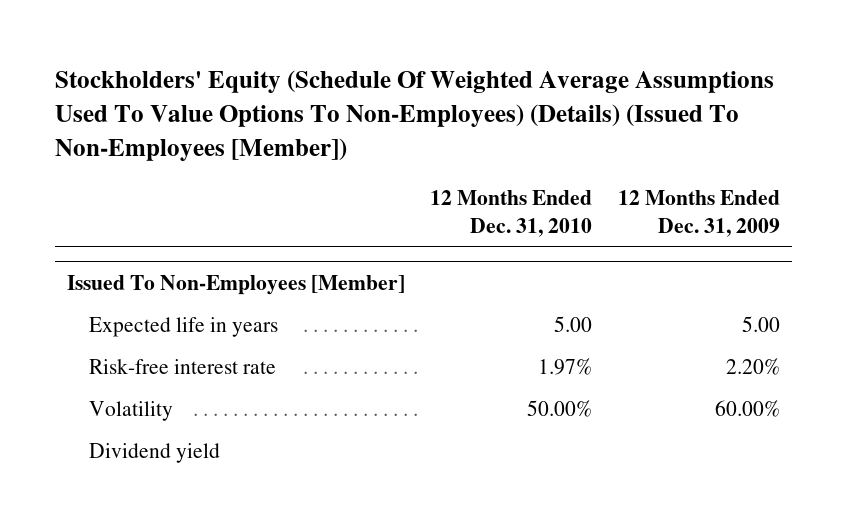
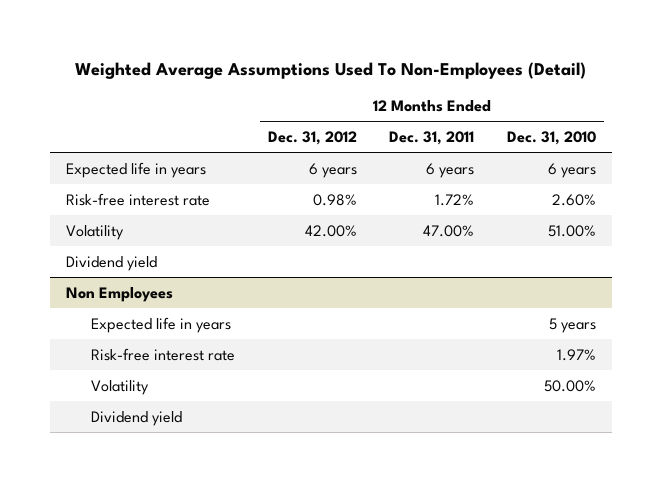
[54,70,774,161] Stockholders' Equity (Schedule Of Weighted Average Assumptions Used To Value Options To Non-Employees) (Details) (Issued To Non-Employees [Member]) -> [75,61,587,79] Weighted Average Assumptions Used To Non-Employees (Detail)
[617,190,780,237] 12 Months Ended Dec. 31, 2009 -> none
none -> [267,131,357,146] Dec. 31, 2012
none -> [389,131,475,146] Dec. 31, 2011
[67,274,406,295] Issued To Non-Employees [Member] -> none
[554,316,593,333] 5.00 -> [547,162,596,178] 6 years
none -> [66,192,211,206] Risk-free interest rate
none -> [66,224,125,240] Volatility
none -> [66,255,158,271] Dividend yield
none -> [66,286,174,302] Non Employees
none -> [91,316,232,333] Expected life in years

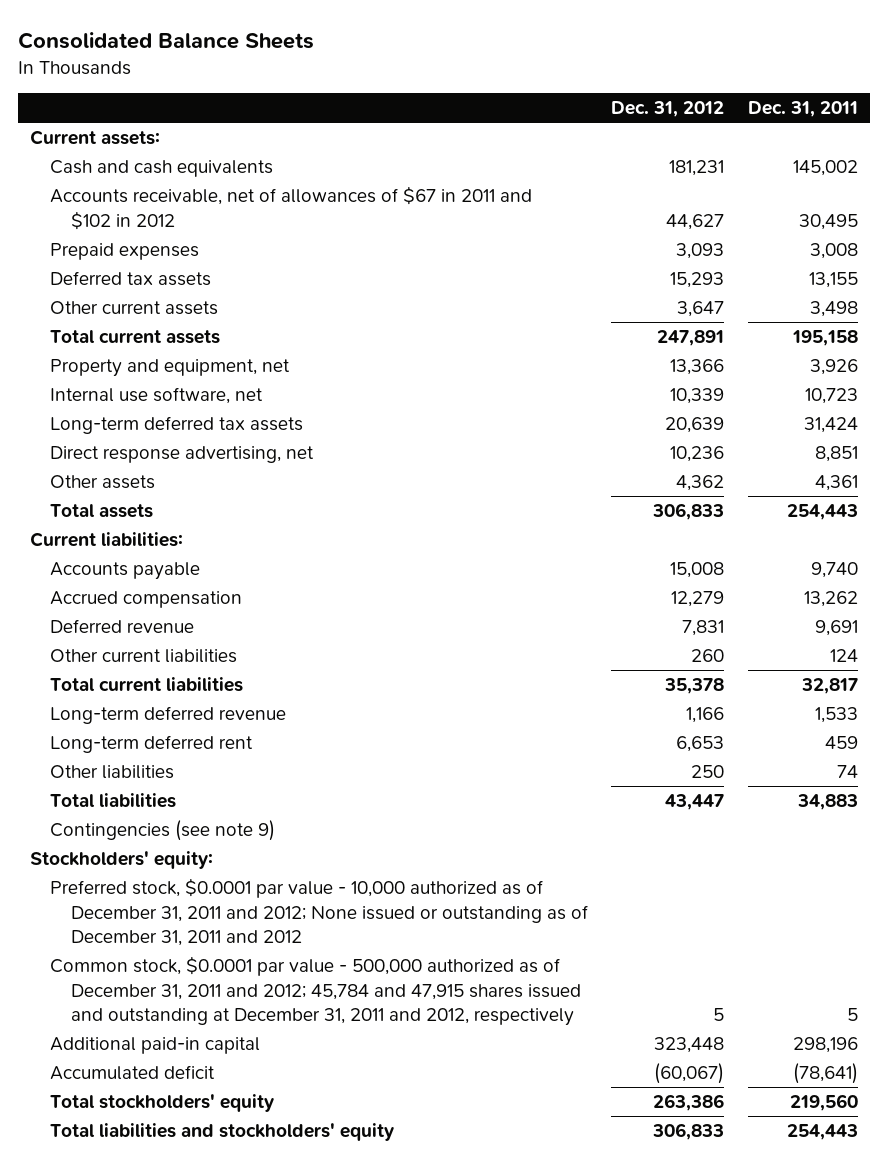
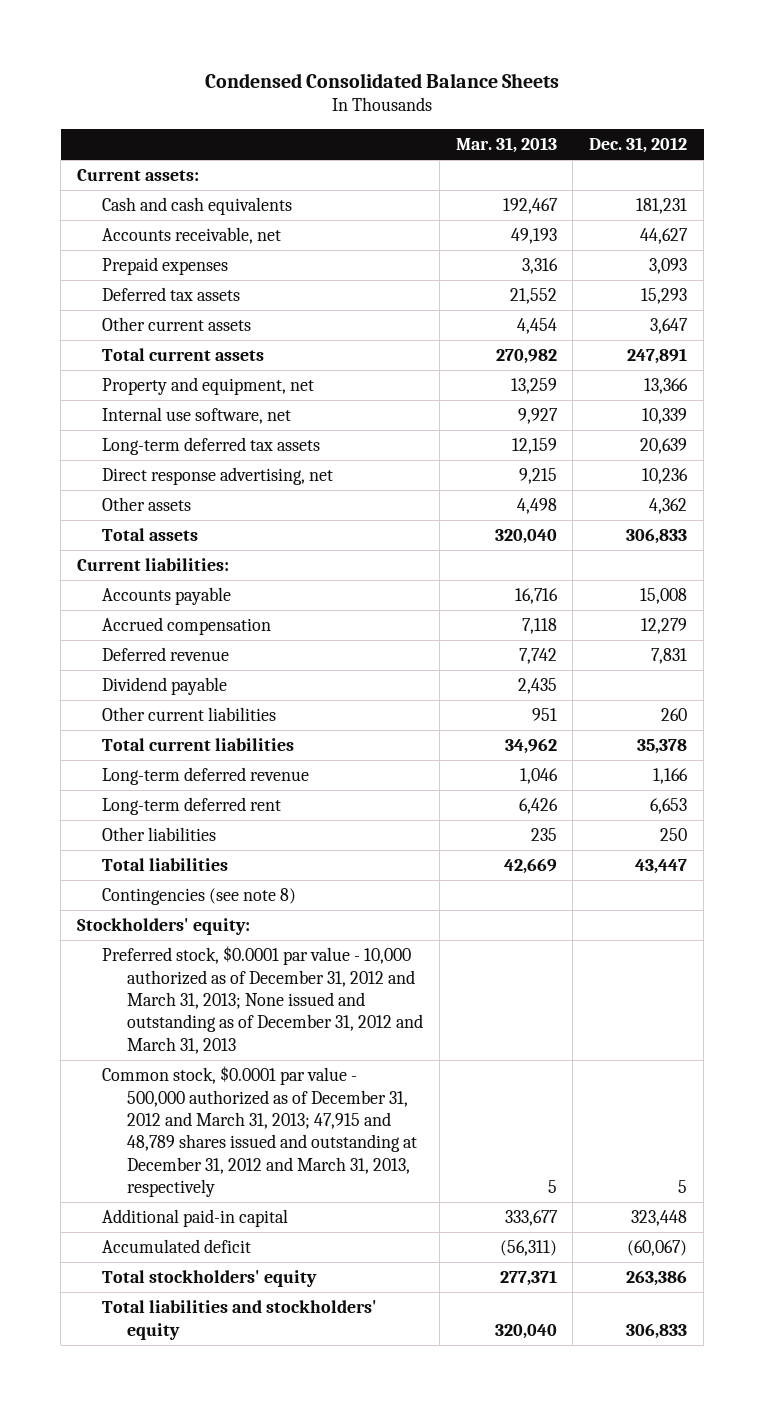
[18,31,315,49] Consolidated Balance Sheets -> [205,72,560,88] Condensed Consolidated Balance Sheets
[747,100,858,117] Dec. 31, 2011 -> none
none -> [455,136,557,153] Mar. 31, 2013
[50,186,533,230] Accounts receivable, net of allowances of $67 in 2011 and $102 in 2012 -> [101,227,281,245] Accounts receivable, net
none -> [101,677,227,696] Dividend payable
[50,820,276,842] Contingencies (see note 9) -> [101,888,296,906] Contingencies (see note 8)
[50,878,588,947] Preferred stock, $0.0001 par value - 10,000 authorized as of December 31, 2011 and 2012; None issued or outstanding as of December 31, 2011 and 2012 -> [101,946,423,1054] Preferred stock, $0.0001 par value - 10,000 authorized as of December 31, 2012 and March 31, 2013; None issued and outstanding as of December 31, 2012 and March 31, 2013
[50,956,581,1027] Common stock, $0.0001 par value - 500,000 authorized as of December 31, 2011 and 2012; 45,784 and 47,915 shares issued and outstanding at December 31, 2011 and 2012, respectively -> [101,1066,417,1198] Common stock, $0.0001 par value - 500,000 authorized as of December 31, 2012 and March 31, 2013; 47,915 and 48,789 shares issued and outstanding at December 31, 2012 and March 31, 2013, respectively

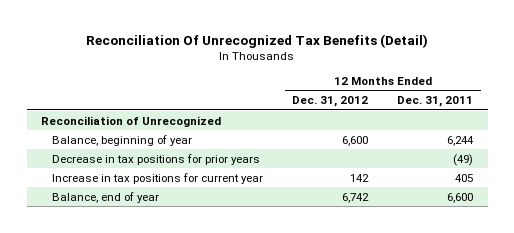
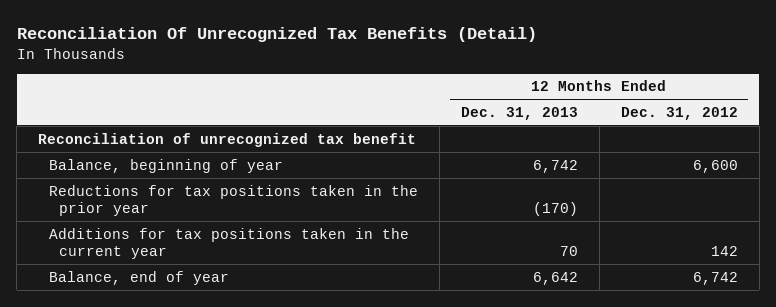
[397,96,474,108] Dec. 31, 2011 -> none
none -> [460,106,578,120] Dec. 31, 2013
[41,115,222,127] Reconciliation of Unrecognized -> [38,132,417,147] Reconciliation of unrecognized tax benefit
[51,153,260,165] Decrease in tax positions for prior years -> [48,184,418,217] Reductions for tax positions taken in the prior year
[51,172,263,184] Increase in tax positions for current year -> [48,227,409,260] Additions for tax positions taken in the current year

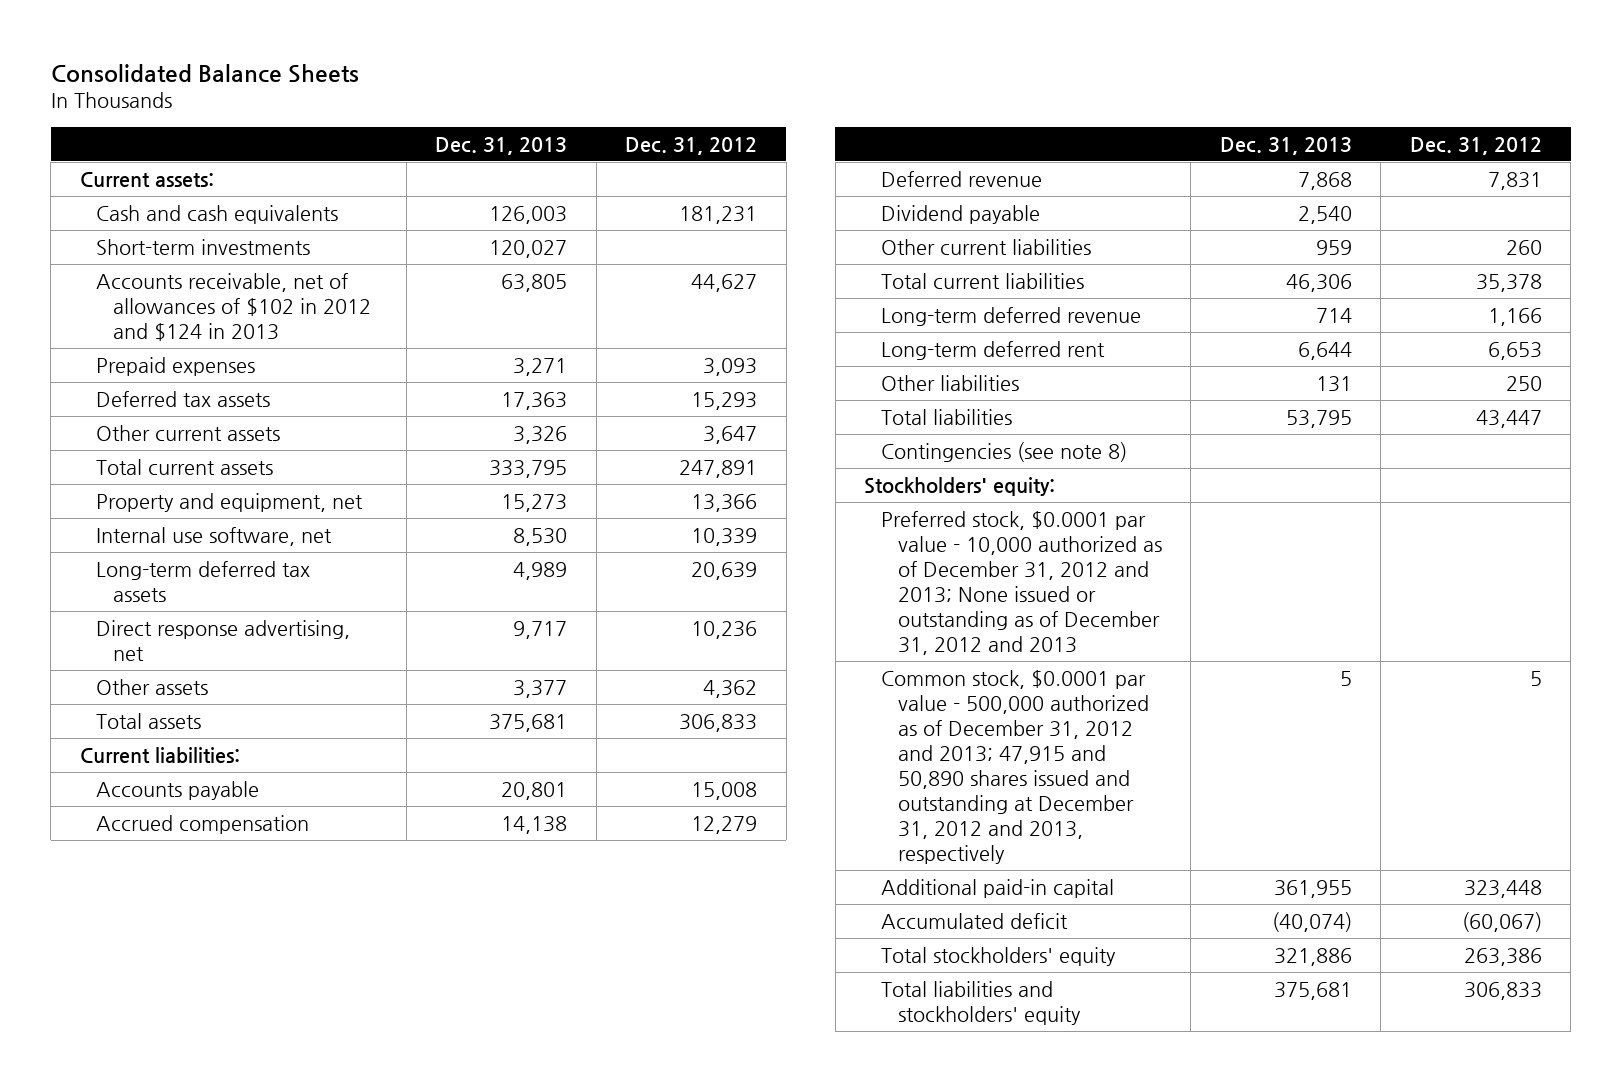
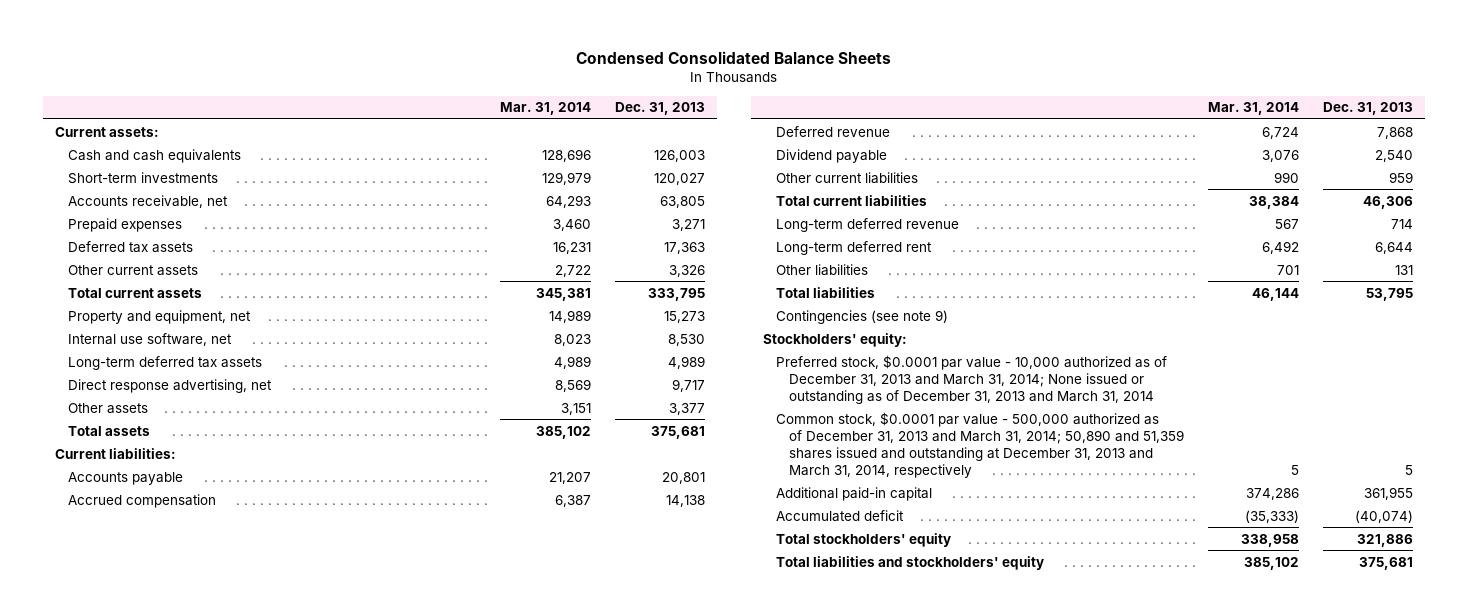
[50,63,359,83] Consolidated Balance Sheets -> [576,50,892,64] Condensed Consolidated Balance Sheets
[625,136,758,155] Dec. 31, 2012 -> none
none -> [500,102,592,116] Mar. 31, 2014
[96,273,372,342] Accounts receivable, net of allowances of $102 in 2012 and $124 in 2013 -> [68,194,229,208] Accounts receivable, net
[880,442,1127,463] Contingencies (see note 8) -> [776,309,949,324] Contingencies (see note 9)
[880,511,1162,656] Preferred stock, $0.0001 par value - 10,000 authorized as of December 31, 2012 and 2013; None issued or outstanding as of December 31, 2012 and 2013 -> [776,354,1168,404] Preferred stock, $0.0001 par value - 10,000 authorized as of December 31, 2013 and March 31, 2014; None issued or outstanding as of December 31, 2013 and March 31, 2014
[880,670,1149,865] Common stock, $0.0001 par value - 500,000 authorized as of December 31, 2012 and 2013; 47,915 and 50,890 shares issued and outstanding at December 31, 2012 and 2013, respectively -> [776,411,1185,478] Common stock, $0.0001 par value - 500,000 authorized as of December 31, 2013 and March 31, 2014; 50,890 and 51,359 shares issued and outstanding at December 31, 2013 and March 31, 2014, respectively

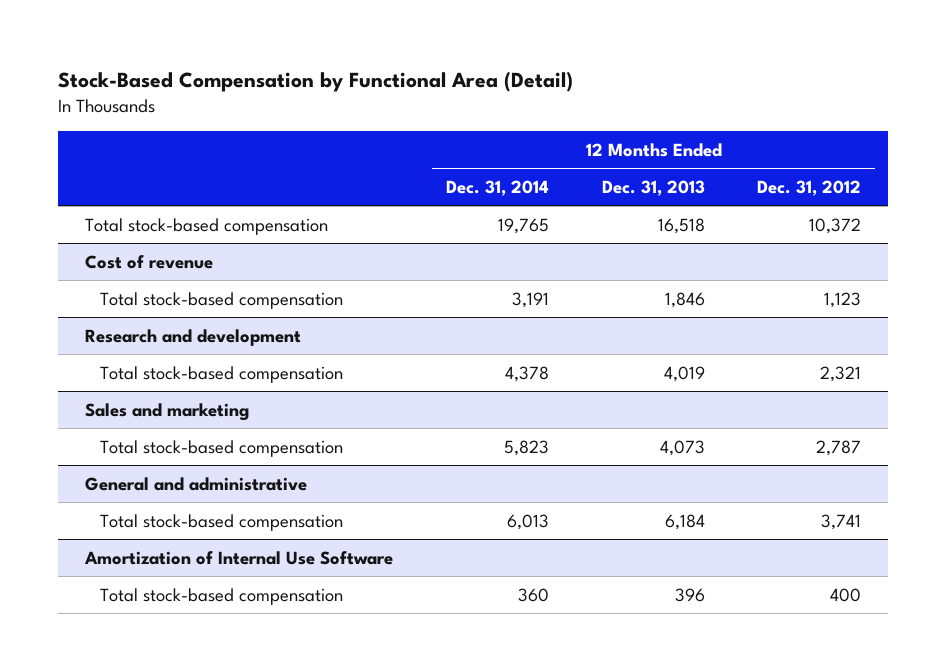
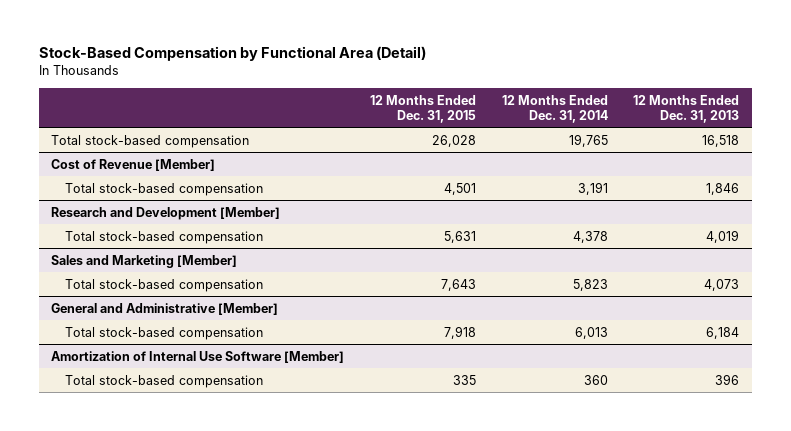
[757,179,862,196] Dec. 31, 2012 -> none
none -> [370,94,477,124] 12 Months Ended Dec. 31, 2015
[84,254,213,269] Cost of revenue -> [51,158,216,171] Cost of Revenue [Member]
[84,328,301,346] Research and development -> [51,206,281,220] Research and Development [Member]
[84,402,249,421] Sales and marketing -> [51,254,238,268] Sales and Marketing [Member]
[84,476,307,491] General and administrative -> [51,302,279,315] General and Administrative [Member]
[83,550,393,565] Amortization of Internal Use Software -> [51,350,345,363] Amortization of Internal Use Software [Member]

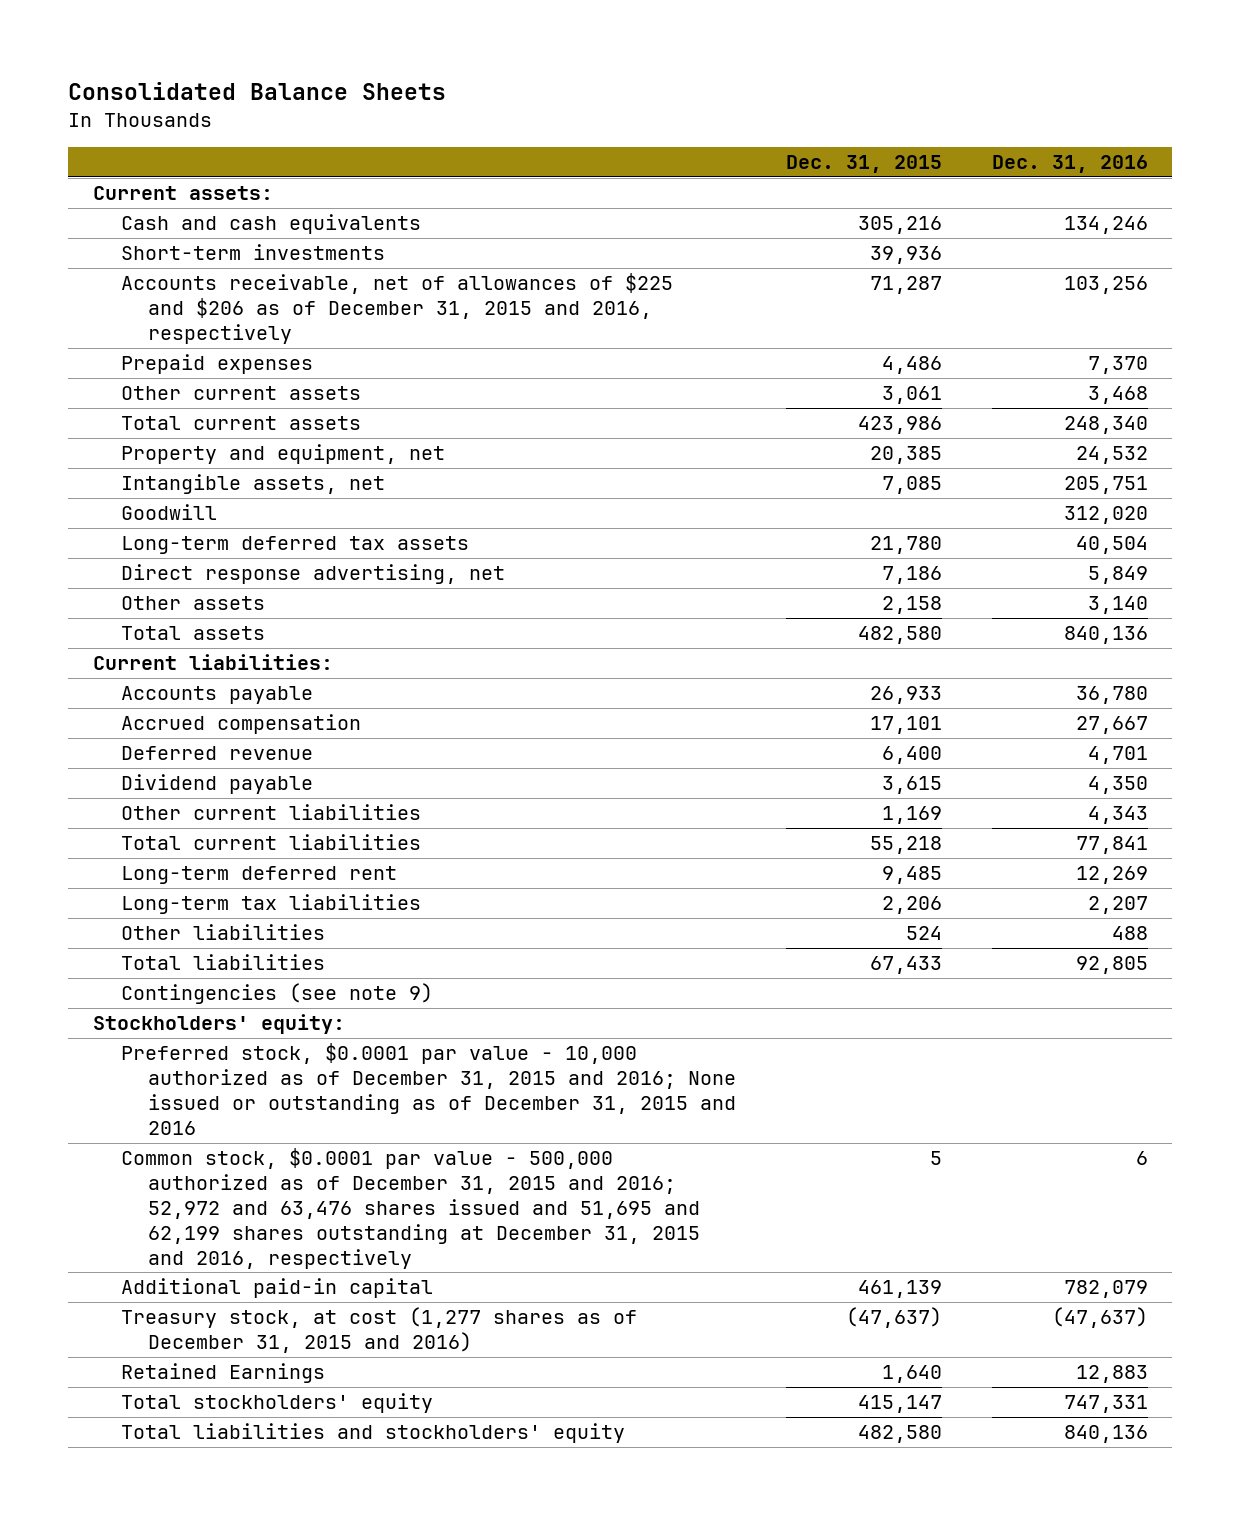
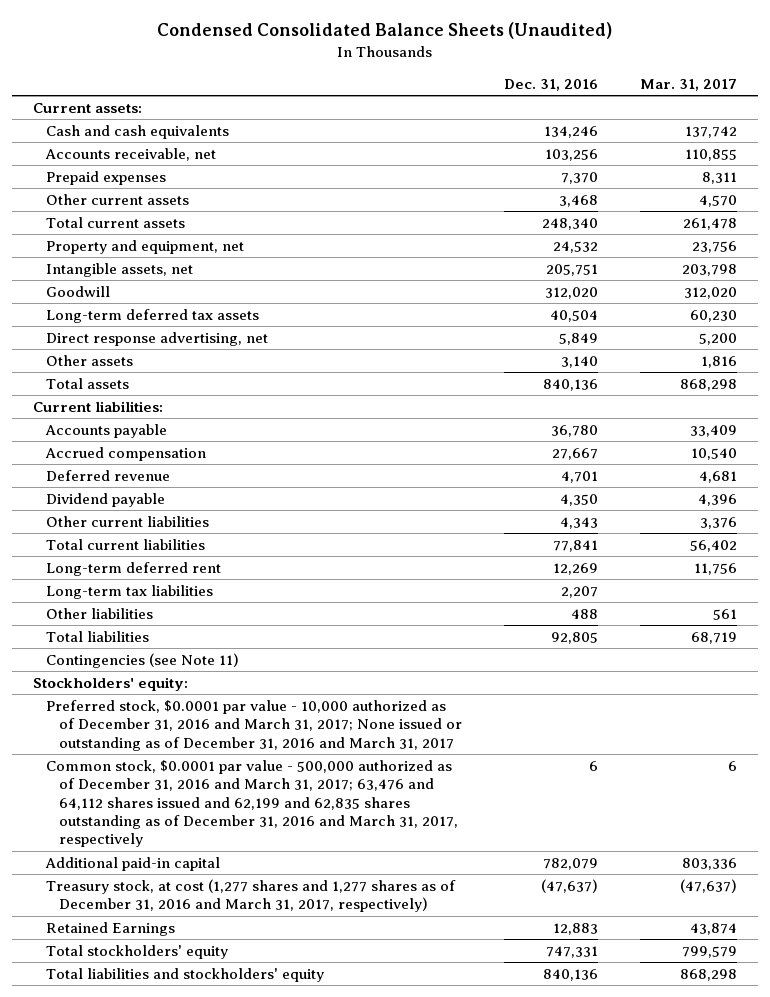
[68,81,447,100] Consolidated Balance Sheets -> [157,22,613,40] Condensed Consolidated Balance Sheets (Unaudited)
[785,154,942,173] Dec. 31, 2015 -> none
none -> [639,78,737,91] Mar. 31, 2017
[120,244,385,261] Short-term investments -> none
[120,273,673,345] Accounts receivable, net of allowances of $225 and $206 as of December 31, 2015 and 2016, respectively -> [45,147,217,161] Accounts receivable, net
[120,983,433,1005] Contingencies (see note 9) -> [46,652,240,668] Contingencies (see Note 11)
[120,1043,737,1135] Preferred stock, $0.0001 par value - 10,000 authorized as of December 31, 2015 and 2016; None issued or outstanding as of December 31, 2015 and 2016 -> [46,699,462,751] Preferred stock, $0.0001 par value - 10,000 authorized as of December 31, 2016 and March 31, 2017; None issued or outstanding as of December 31, 2016 and March 31, 2017
[120,1148,701,1269] Common stock, $0.0001 par value - 500,000 authorized as of December 31, 2015 and 2016; 52,972 and 63,476 shares issued and 51,695 and 62,199 shares outstanding at December 31, 2015 and 2016, respectively -> [46,759,458,848] Common stock, $0.0001 par value - 500,000 authorized as of December 31, 2016 and March 31, 2017; 63,476 and 64,112 shares issued and 62,199 and 62,835 shares outstanding as of December 31, 2016 and March 31, 2017, respectively
[120,1307,637,1354] Treasury stock, at cost (1,277 shares as of December 31, 2015 and 2016) -> [46,878,457,913] Treasury stock, at cost (1,277 shares and 1,277 shares as of December 31, 2016 and March 31, 2017, respectively)

